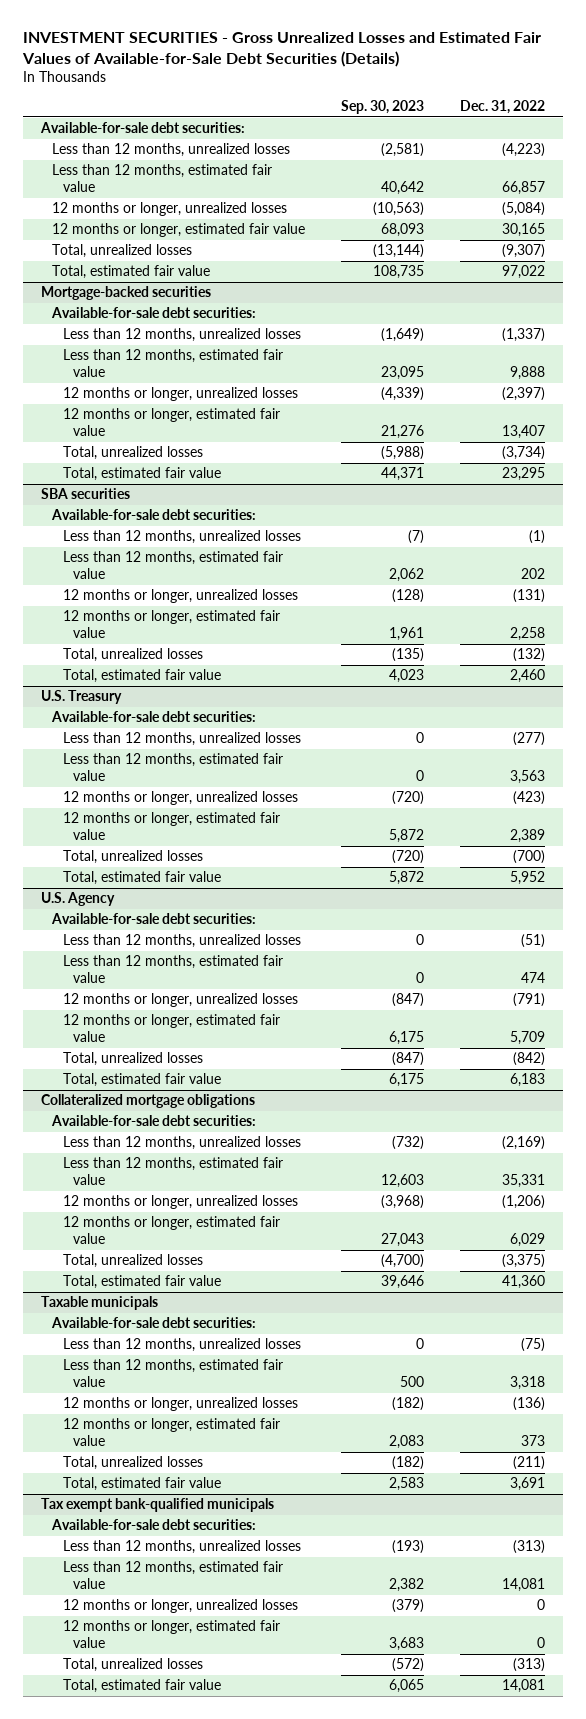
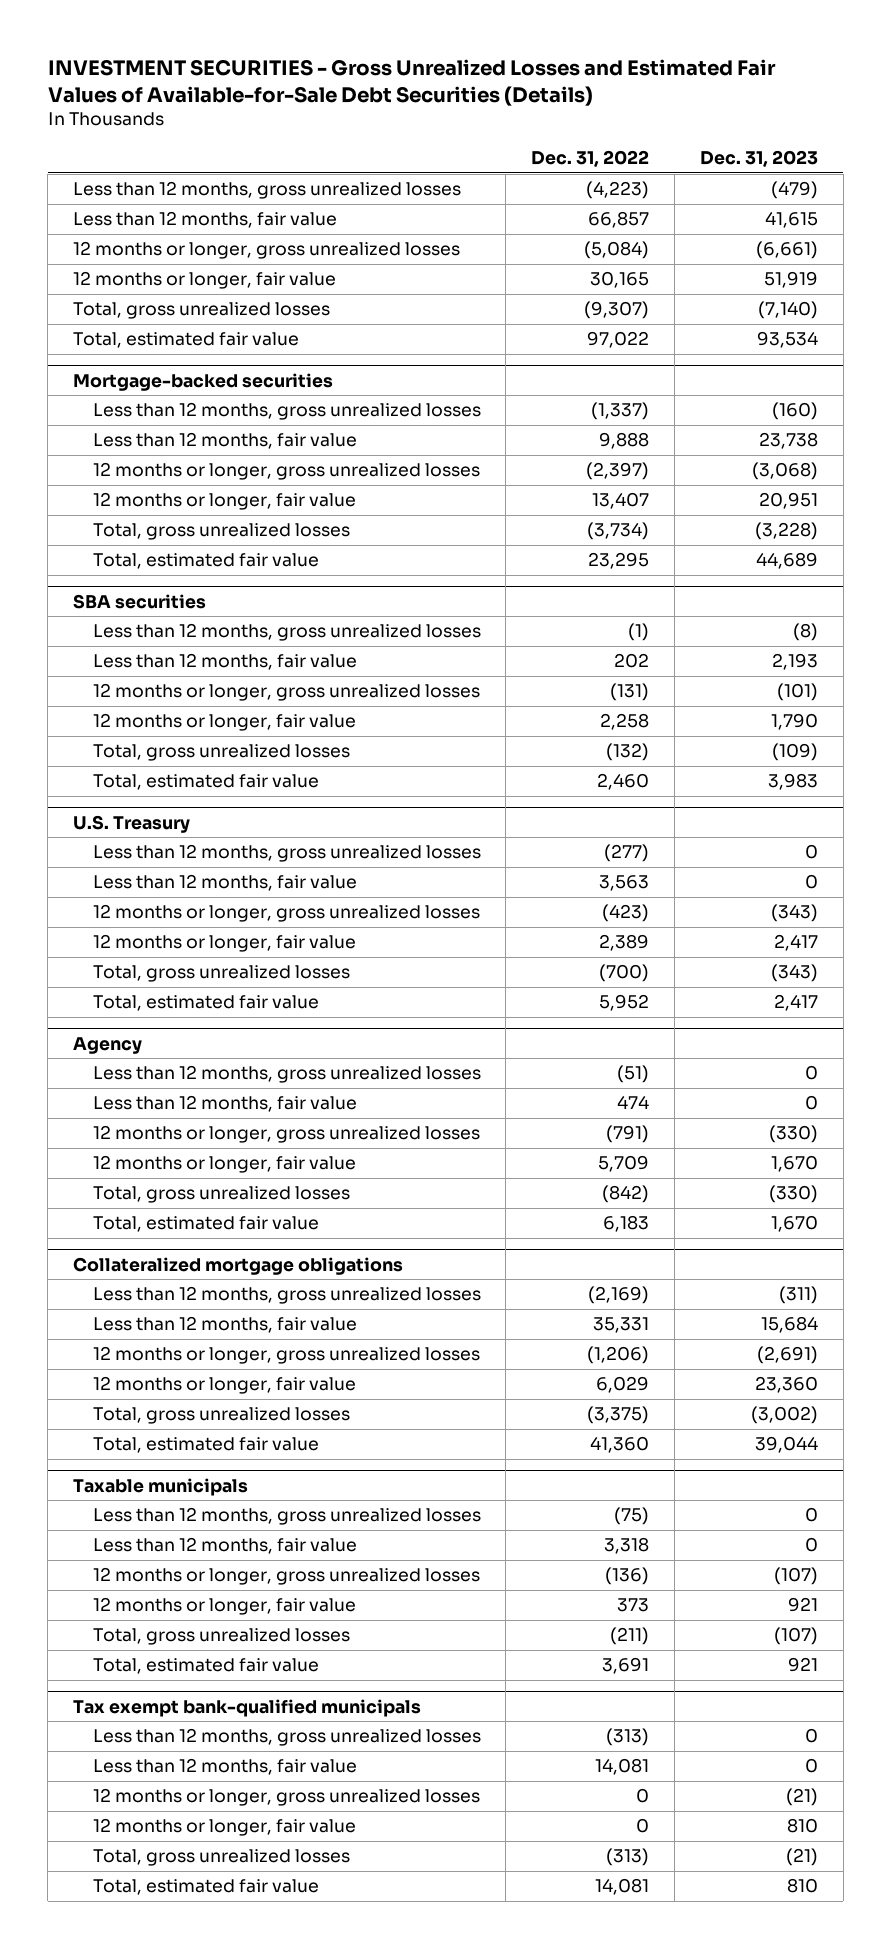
[340,99,424,114] Sep. 30, 2023 -> none
none -> [699,150,818,168] Dec. 31, 2023
[39,122,245,134] Available-for-sale debt securities: -> none
[51,143,290,158] Less than 12 months, unrealized losses -> [72,181,461,200] Less than 12 months, gross unrealized losses
[51,164,272,193] Less than 12 months, estimated fair value -> [72,211,337,229] Less than 12 months, fair value
[51,202,287,217] 12 months or longer, unrealized losses -> [72,241,460,260] 12 months or longer, gross unrealized losses
[51,223,305,238] 12 months or longer, estimated fair value -> [72,271,336,290] 12 months or longer, fair value
[51,244,192,259] Total, unrealized losses -> [72,302,330,320] Total, gross unrealized losses
[50,307,256,319] Available-for-sale debt securities: -> none
[62,328,301,343] Less than 12 months, unrealized losses -> [92,402,481,421] Less than 12 months, gross unrealized losses
[62,349,283,378] Less than 12 months, estimated fair value -> [92,432,357,450] Less than 12 months, fair value
[62,387,298,402] 12 months or longer, unrealized losses -> [92,462,480,481] 12 months or longer, gross unrealized losses
[62,408,280,437] 12 months or longer, estimated fair value -> [92,492,356,511] 12 months or longer, fair value
[62,446,203,461] Total, unrealized losses -> [92,523,350,541] Total, gross unrealized losses
[50,509,256,521] Available-for-sale debt securities: -> none
[62,530,301,545] Less than 12 months, unrealized losses -> [92,623,481,642] Less than 12 months, gross unrealized losses
[62,551,283,580] Less than 12 months, estimated fair value -> [92,653,357,671] Less than 12 months, fair value
[62,589,298,604] 12 months or longer, unrealized losses -> [92,683,480,702] 12 months or longer, gross unrealized losses
[62,610,280,639] 12 months or longer, estimated fair value -> [92,713,356,732] 12 months or longer, fair value
[62,648,203,663] Total, unrealized losses -> [92,744,350,762] Total, gross unrealized losses
[50,711,256,723] Available-for-sale debt securities: -> none
[62,732,301,747] Less than 12 months, unrealized losses -> [92,844,481,863] Less than 12 months, gross unrealized losses
[62,753,283,782] Less than 12 months, estimated fair value -> [92,874,357,892] Less than 12 months, fair value
[62,791,298,806] 12 months or longer, unrealized losses -> [92,904,480,923] 12 months or longer, gross unrealized losses
[62,812,280,841] 12 months or longer, estimated fair value -> [92,934,356,953] 12 months or longer, fair value
[62,850,203,865] Total, unrealized losses -> [92,965,350,983] Total, gross unrealized losses
[50,913,256,925] Available-for-sale debt securities: -> none
[40,892,115,907] U.S. Agency -> [72,1036,142,1054] Agency
[62,934,301,949] Less than 12 months, unrealized losses -> [92,1065,481,1084] Less than 12 months, gross unrealized losses
[62,955,283,984] Less than 12 months, estimated fair value -> [92,1095,357,1113] Less than 12 months, fair value
[62,993,298,1008] 12 months or longer, unrealized losses -> [92,1125,480,1144] 12 months or longer, gross unrealized losses
[62,1014,280,1043] 12 months or longer, estimated fair value -> [92,1155,356,1174] 12 months or longer, fair value
[62,1052,203,1067] Total, unrealized losses -> [92,1186,350,1204] Total, gross unrealized losses
[50,1115,256,1127] Available-for-sale debt securities: -> none
[62,1136,301,1151] Less than 12 months, unrealized losses -> [92,1286,481,1305] Less than 12 months, gross unrealized losses
[62,1157,283,1186] Less than 12 months, estimated fair value -> [92,1316,357,1334] Less than 12 months, fair value
[62,1195,298,1210] 12 months or longer, unrealized losses -> [92,1346,480,1365] 12 months or longer, gross unrealized losses
[62,1216,280,1245] 12 months or longer, estimated fair value -> [92,1376,356,1395] 12 months or longer, fair value
[62,1254,203,1269] Total, unrealized losses -> [92,1407,350,1425] Total, gross unrealized losses
[50,1317,256,1329] Available-for-sale debt securities: -> none
[62,1338,301,1353] Less than 12 months, unrealized losses -> [92,1507,481,1526] Less than 12 months, gross unrealized losses
[62,1359,283,1388] Less than 12 months, estimated fair value -> [92,1537,357,1555] Less than 12 months, fair value
[62,1397,298,1412] 12 months or longer, unrealized losses -> [92,1567,480,1586] 12 months or longer, gross unrealized losses
[62,1418,280,1447] 12 months or longer, estimated fair value -> [92,1597,356,1616] 12 months or longer, fair value
[62,1456,203,1471] Total, unrealized losses -> [92,1628,350,1646] Total, gross unrealized losses
[50,1519,256,1531] Available-for-sale debt securities: -> none
[62,1540,301,1555] Less than 12 months, unrealized losses -> [92,1728,481,1747] Less than 12 months, gross unrealized losses
[62,1561,283,1590] Less than 12 months, estimated fair value -> [92,1758,357,1776] Less than 12 months, fair value
[62,1599,298,1614] 12 months or longer, unrealized losses -> [92,1788,480,1807] 12 months or longer, gross unrealized losses
[62,1620,280,1649] 12 months or longer, estimated fair value -> [92,1818,356,1837] 12 months or longer, fair value
[62,1658,203,1673] Total, unrealized losses -> [92,1849,350,1867] Total, gross unrealized losses

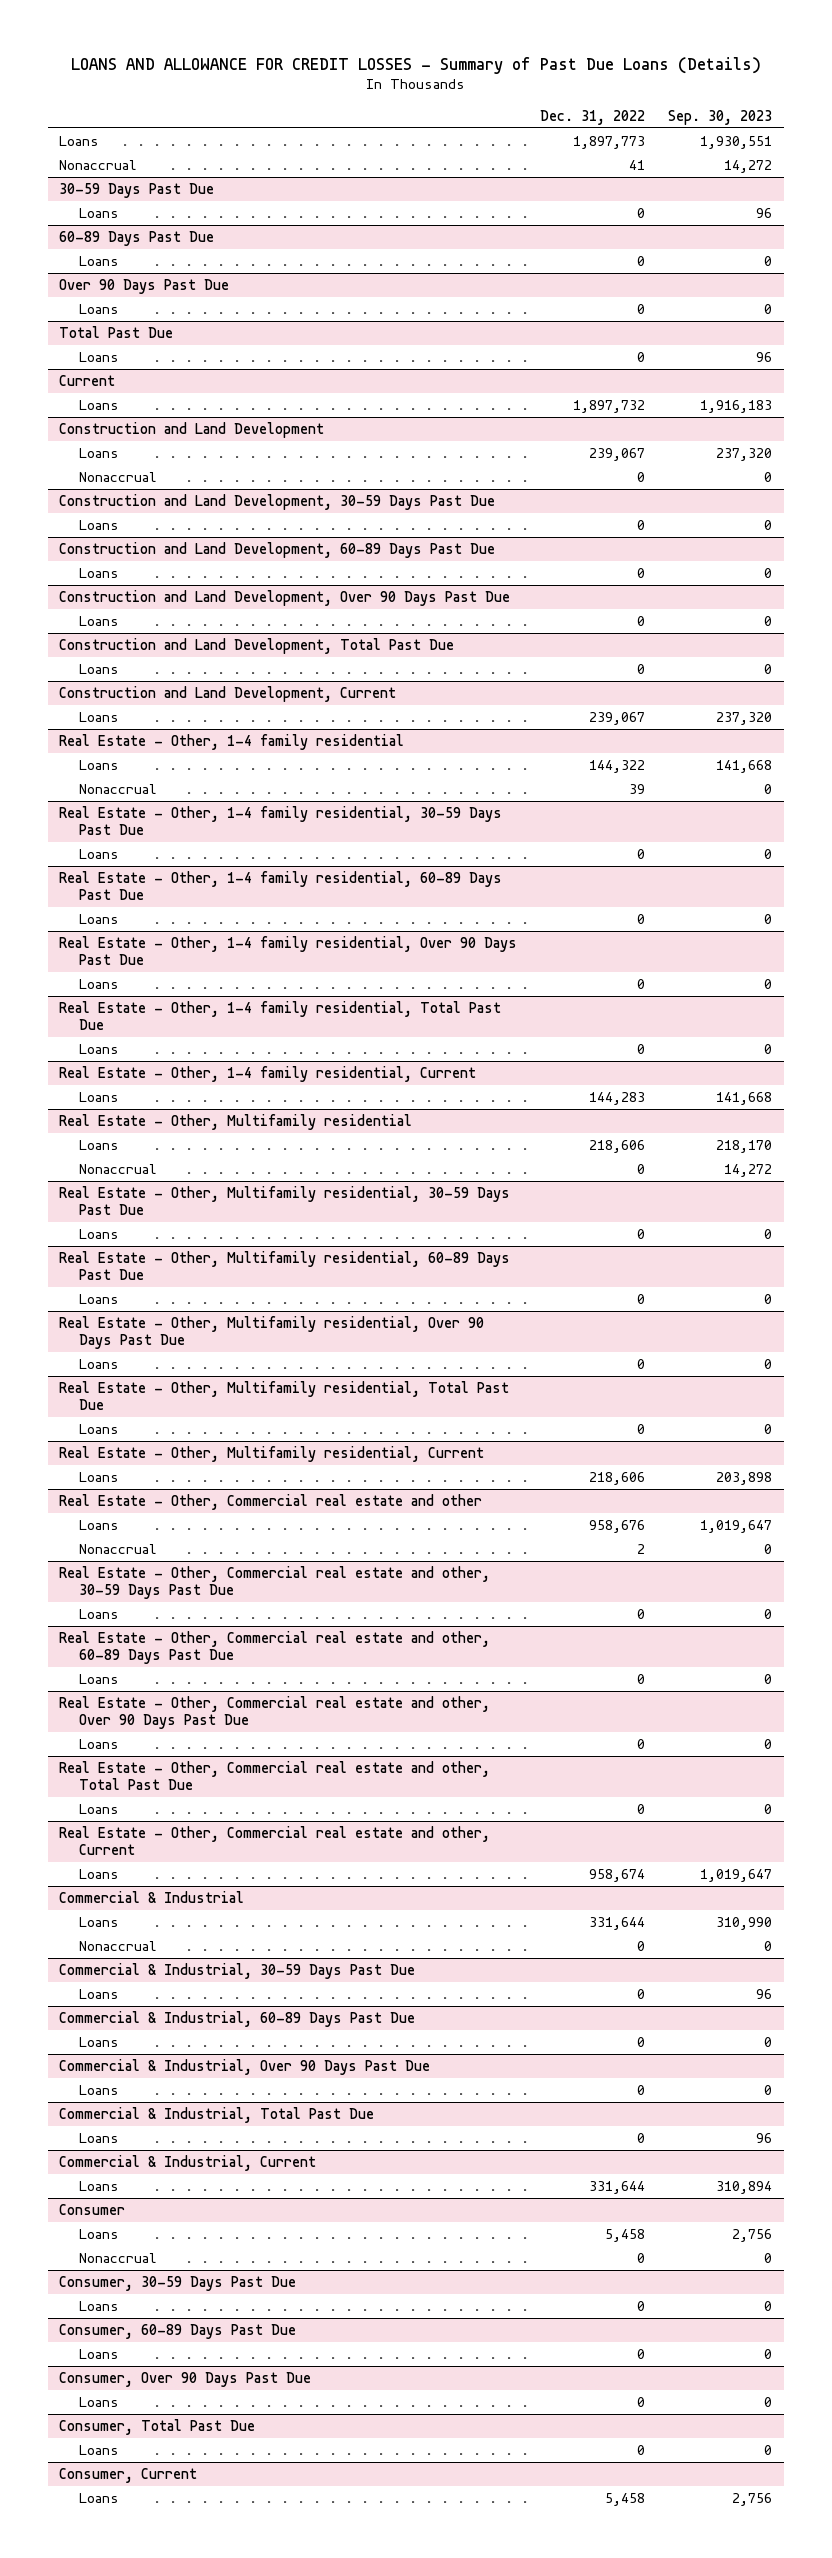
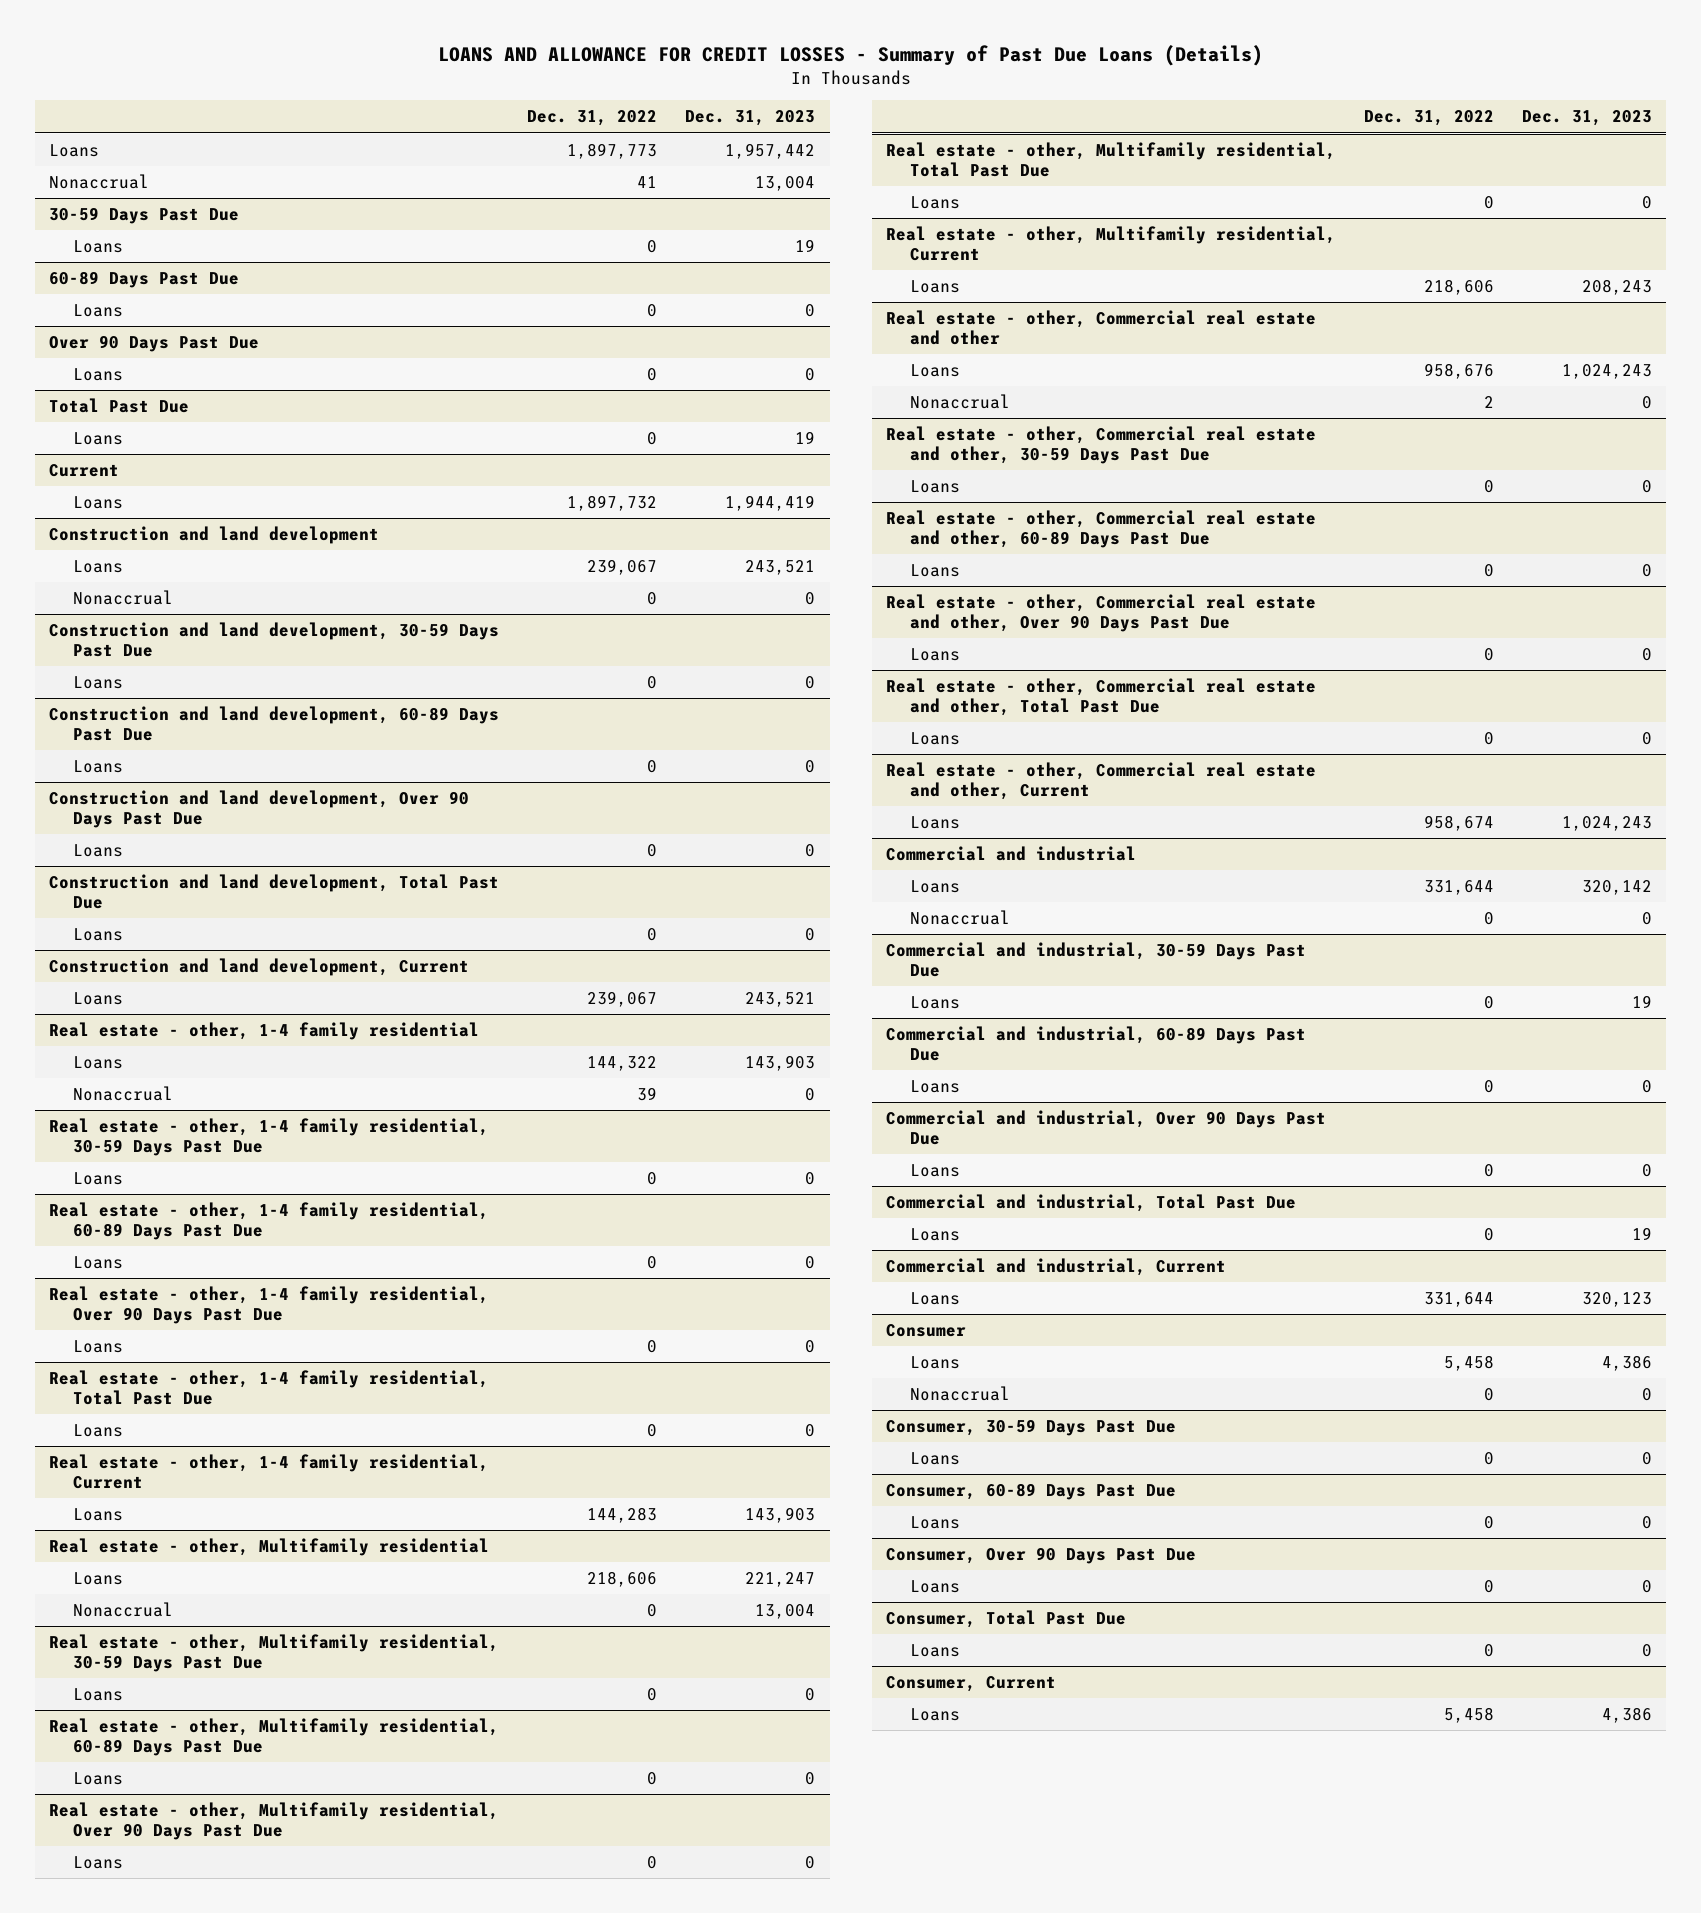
[668,109,773,125] Sep. 30, 2023 -> none
none -> [685,110,816,127] Dec. 31, 2023
[59,421,325,438] Construction and Land Development -> [49,525,380,544] Construction and land development
[59,493,496,510] Construction and Land Development, 30-59 Days Past Due -> [49,621,500,657] Construction and land development, 30-59 Days Past Due
[59,541,496,558] Construction and Land Development, 60-89 Days Past Due -> [49,705,500,741] Construction and land development, 60-89 Days Past Due
[59,589,511,606] Construction and Land Development, Over 90 Days Past Due -> [49,789,470,828] Construction and land development, Over 90 Days Past Due
[59,637,455,654] Construction and Land Development, Total Past Due -> [49,873,500,909] Construction and land development, Total Past Due
[59,685,397,702] Construction and Land Development, Current -> [49,957,470,976] Construction and land development, Current
[59,733,405,750] Real Estate - Other, 1-4 family residential -> [49,1021,480,1040] Real estate - other, 1-4 family residential
[59,805,503,835] Real Estate - Other, 1-4 family residential, 30-59 Days Past Due -> [49,1117,490,1156] Real estate - other, 1-4 family residential, 30-59 Days Past Due
[59,870,503,900] Real Estate - Other, 1-4 family residential, 60-89 Days Past Due -> [49,1201,490,1240] Real estate - other, 1-4 family residential, 60-89 Days Past Due
[59,935,518,965] Real Estate - Other, 1-4 family residential, Over 90 Days Past Due -> [49,1285,490,1324] Real estate - other, 1-4 family residential, Over 90 Days Past Due
[59,1000,502,1030] Real Estate - Other, 1-4 family residential, Total Past Due -> [49,1369,490,1405] Real estate - other, 1-4 family residential, Total Past Due
[59,1065,477,1082] Real Estate - Other, 1-4 family residential, Current -> [49,1453,490,1489] Real estate - other, 1-4 family residential, Current
[59,1113,413,1130] Real Estate - Other, Multifamily residential -> [49,1537,490,1556] Real estate - other, Multifamily residential
[59,1185,511,1215] Real Estate - Other, Multifamily residential, 30-59 Days Past Due -> [49,1633,500,1672] Real estate - other, Multifamily residential, 30-59 Days Past Due
[59,1250,511,1280] Real Estate - Other, Multifamily residential, 60-89 Days Past Due -> [49,1717,500,1756] Real estate - other, Multifamily residential, 60-89 Days Past Due
[59,1315,485,1349] Real Estate - Other, Multifamily residential, Over 90 Days Past Due -> [49,1801,500,1840] Real estate - other, Multifamily residential, Over 90 Days Past Due
[59,1380,510,1410] Real Estate - Other, Multifamily residential, Total Past Due -> [885,141,1336,177] Real estate - other, Multifamily residential, Total Past Due
[59,1445,485,1462] Real Estate - Other, Multifamily residential, Current -> [885,225,1336,261] Real estate - other, Multifamily residential, Current
[59,1493,483,1510] Real Estate - Other, Commercial real estate and other -> [885,309,1316,345] Real estate - other, Commercial real estate and other
[59,1565,491,1599] Real Estate - Other, Commercial real estate and other, 30-59 Days Past Due -> [885,425,1316,464] Real estate - other, Commercial real estate and other, 30-59 Days Past Due
[59,1630,491,1664] Real Estate - Other, Commercial real estate and other, 60-89 Days Past Due -> [885,509,1316,548] Real estate - other, Commercial real estate and other, 60-89 Days Past Due
[59,1695,491,1729] Real Estate - Other, Commercial real estate and other, Over 90 Days Past Due -> [885,593,1316,632] Real estate - other, Commercial real estate and other, Over 90 Days Past Due
[59,1760,491,1790] Real Estate - Other, Commercial real estate and other, Total Past Due -> [885,677,1316,716] Real estate - other, Commercial real estate and other, Total Past Due
[59,1825,491,1855] Real Estate - Other, Commercial real estate and other, Current -> [885,761,1316,800] Real estate - other, Commercial real estate and other, Current
[59,1890,245,1903] Commercial & Industrial -> [885,845,1136,861] Commercial and industrial
[59,1962,416,1979] Commercial & Industrial, 30-59 Days Past Due -> [885,941,1306,977] Commercial and industrial, 30-59 Days Past Due
[59,2010,416,2027] Commercial & Industrial, 60-89 Days Past Due -> [885,1025,1306,1061] Commercial and industrial, 60-89 Days Past Due
[59,2058,431,2075] Commercial & Industrial, Over 90 Days Past Due -> [885,1109,1326,1145] Commercial and industrial, Over 90 Days Past Due
[59,2106,375,2123] Commercial & Industrial, Total Past Due -> [885,1193,1296,1212] Commercial and industrial, Total Past Due
[59,2154,317,2171] Commercial & Industrial, Current -> [885,1257,1226,1276] Commercial and industrial, Current

